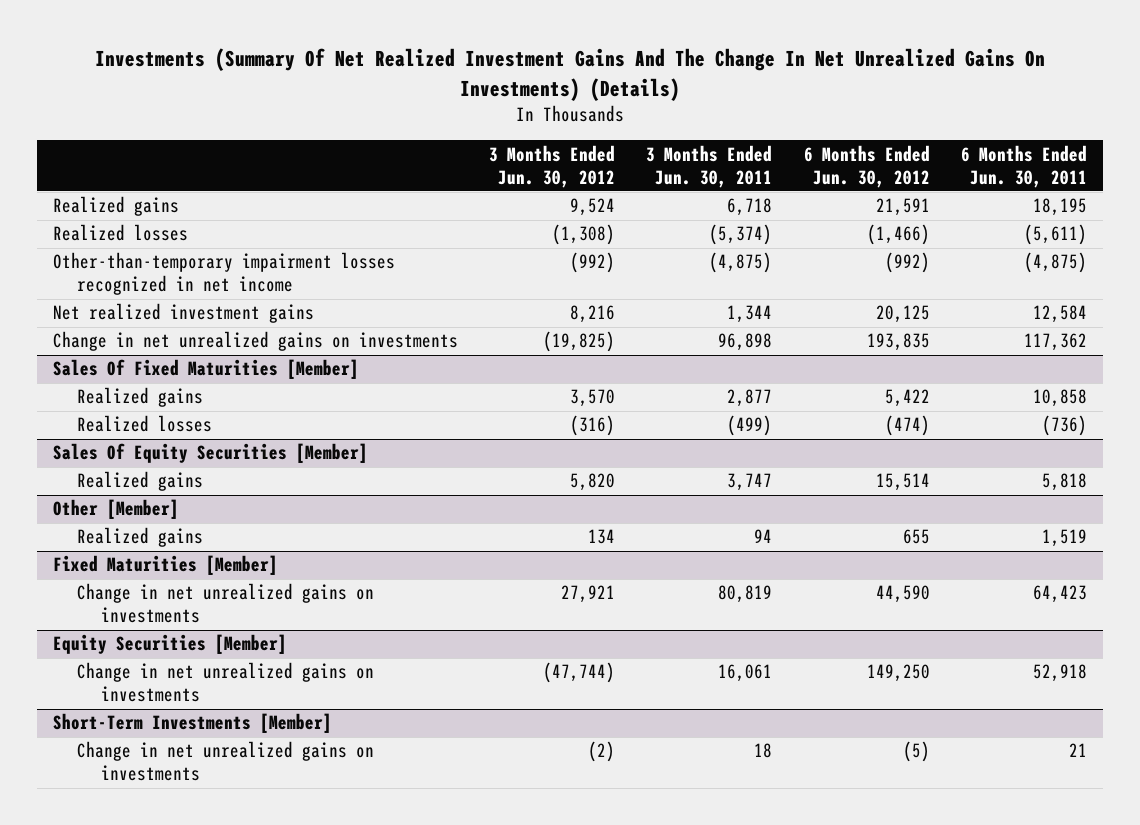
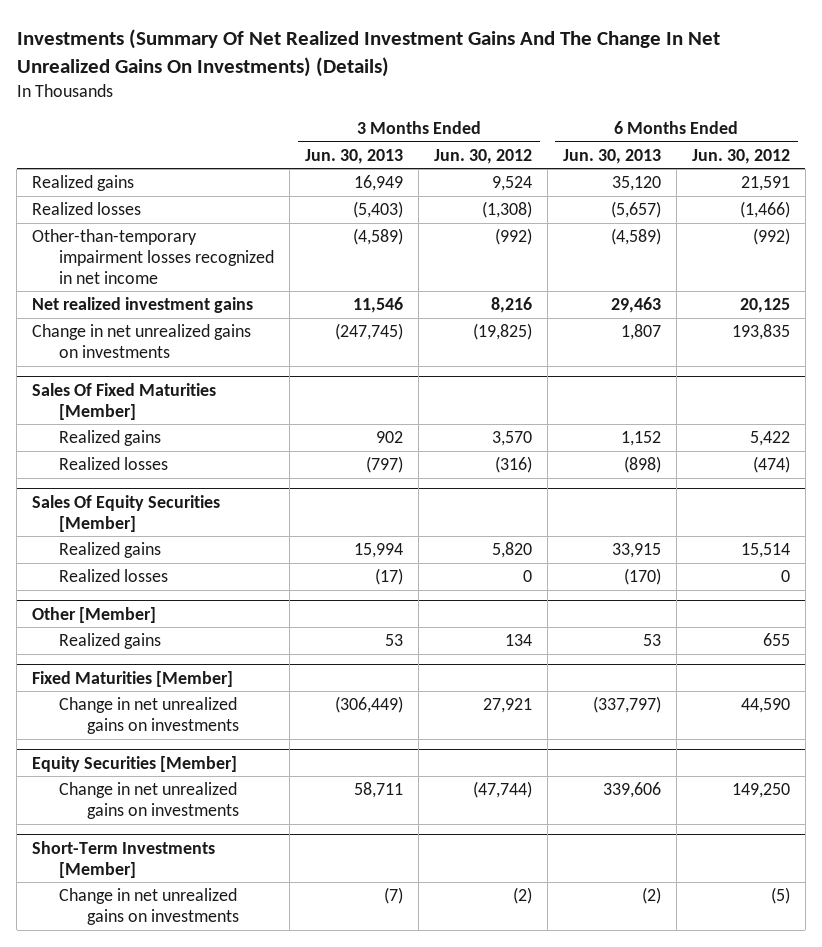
[646,144,773,188] 3 Months Ended Jun. 30, 2011 -> none
[961,144,1088,188] 6 Months Ended Jun. 30, 2011 -> none
none -> [305,148,404,164] Jun. 30, 2013
none -> [562,148,661,164] Jun. 30, 2013
none -> [59,569,169,583] Realized losses

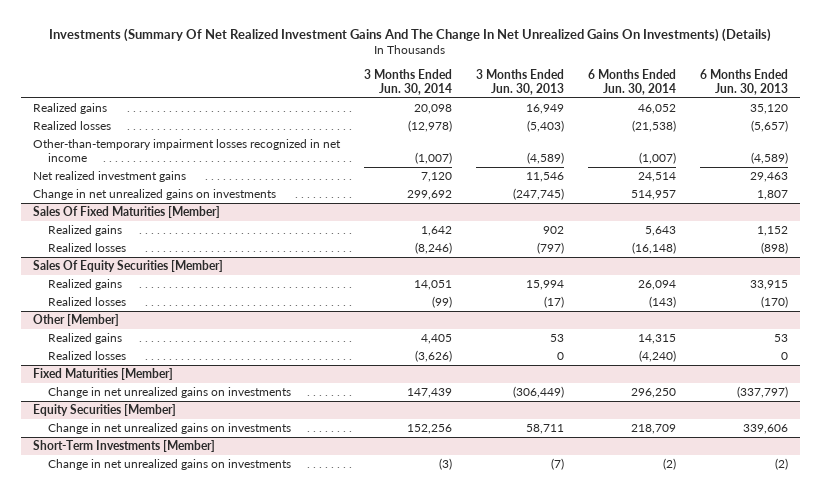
[434,148,533,164] Jun. 30, 2012 -> none
[691,148,790,164] Jun. 30, 2012 -> none
none -> [364,68,453,95] 3 Months Ended Jun. 30, 2014
none -> [587,68,676,95] 6 Months Ended Jun. 30, 2014
none -> [48,351,127,361] Realized losses

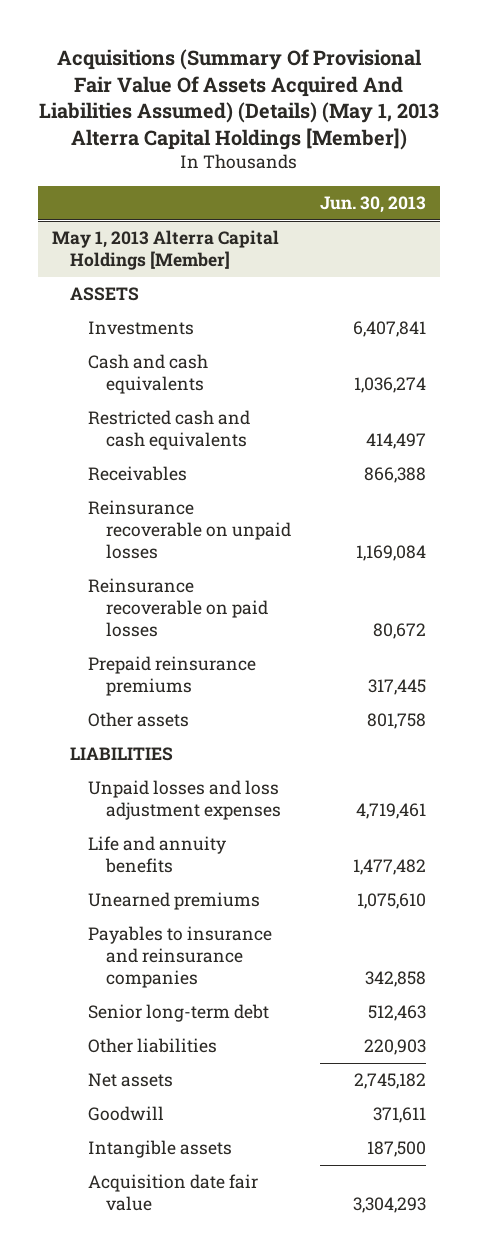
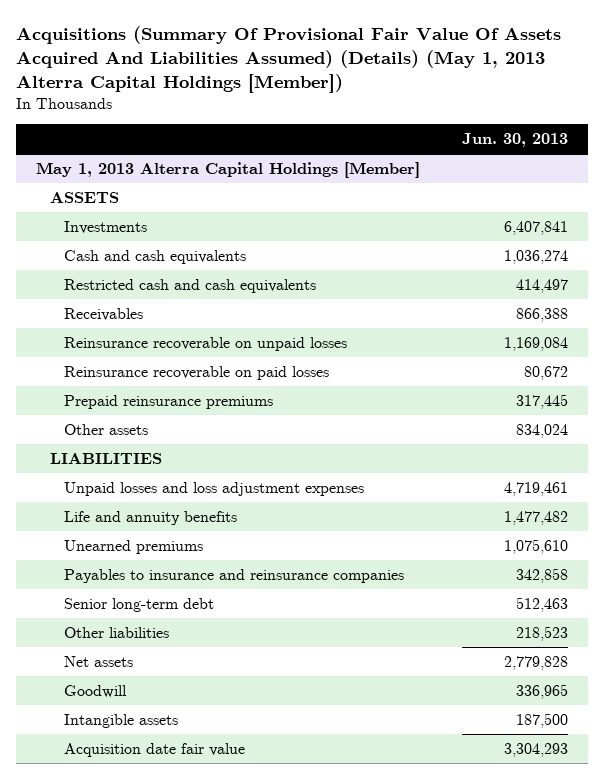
[366,713,426,730] 801,758 -> [515,423,568,438] 834,024
[363,1039,426,1056] 220,903 -> [515,625,568,641] 218,523
[353,1073,426,1090] 2,745,182 -> [503,655,568,670] 2,779,828
[372,1107,426,1124] 371,611 -> [515,683,568,699] 336,965

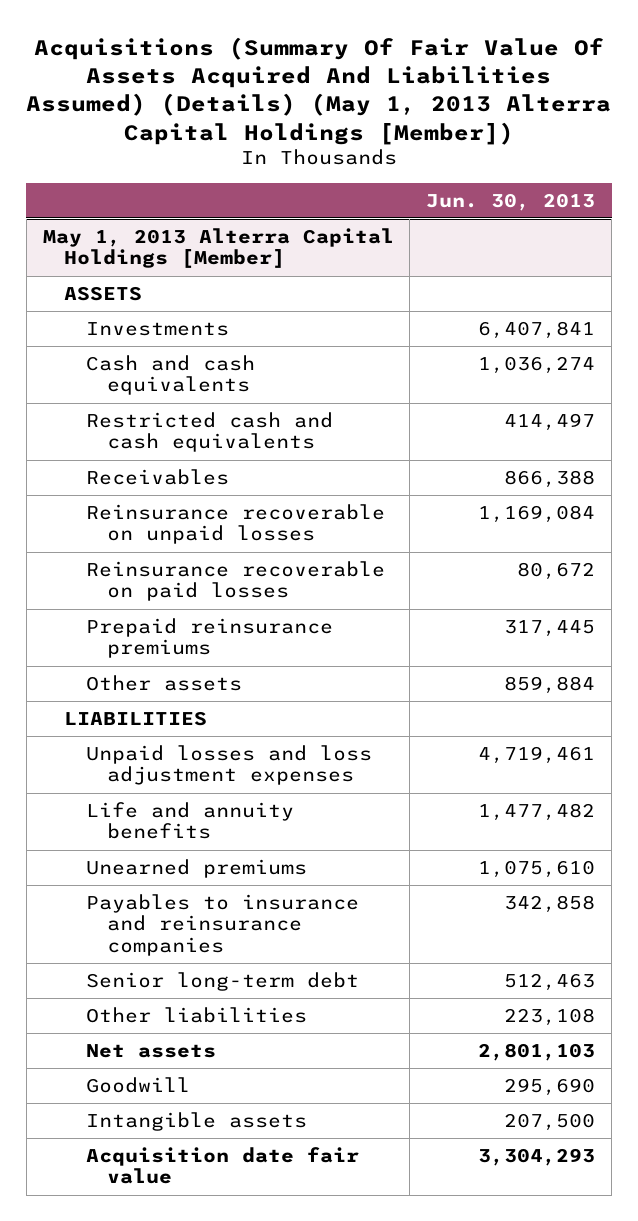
[15,25,561,93] Acquisitions (Summary Of Provisional Fair Value Of Assets Acquired And Liabilities Assumed) (Details) (May 1, 2013 Alterra Capital Holdings [Member]) -> [25,36,611,145] Acquisitions (Summary Of Fair Value Of Assets Acquired And Liabilities Assumed) (Details) (May 1, 2013 Alterra Capital Holdings [Member])
[515,423,568,438] 834,024 -> [504,676,596,695] 859,884
[515,625,568,641] 218,523 -> [504,1008,596,1027] 223,108
[503,655,568,670] 2,779,828 -> [478,1043,596,1062] 2,801,103
[515,683,568,699] 336,965 -> [504,1078,596,1097] 295,690
[515,712,568,728] 187,500 -> [504,1113,596,1132] 207,500

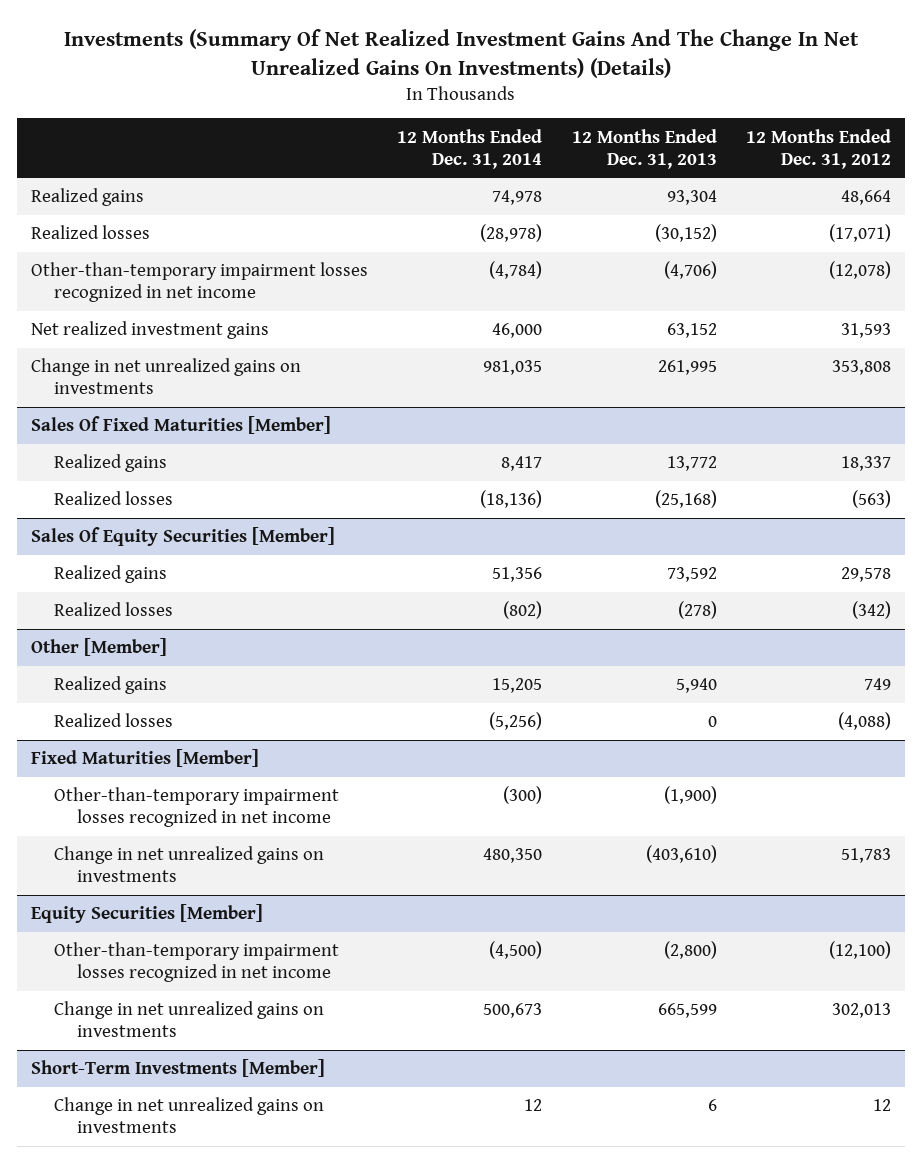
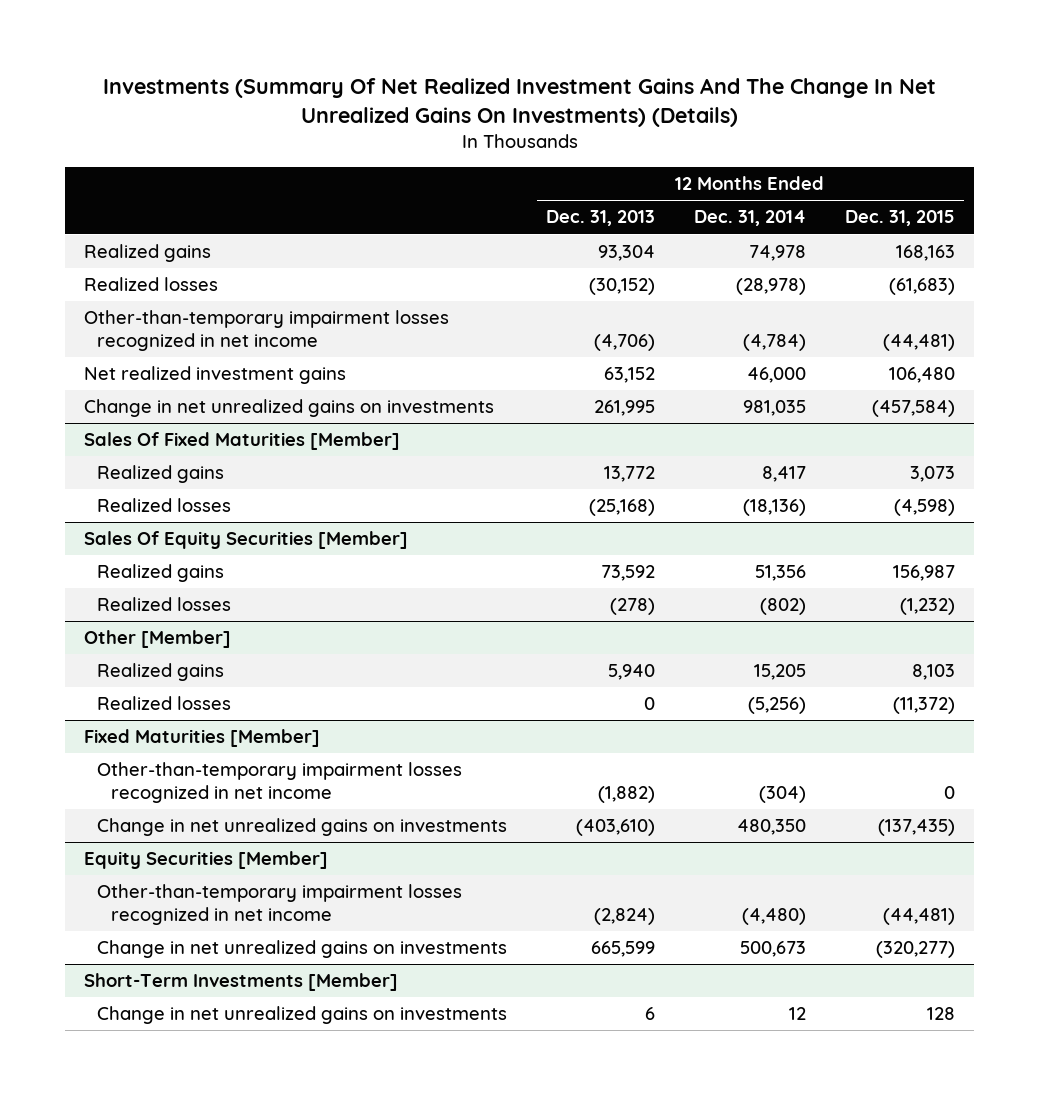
[745,128,891,169] 12 Months Ended Dec. 31, 2012 -> none
none -> [844,210,955,227] Dec. 31, 2015
[503,786,543,805] (300) -> [758,785,806,803] (304)
[663,786,717,805] (1,900) -> [598,785,656,803] (1,882)
[489,941,543,960] (4,500) -> [741,907,806,925] (4,480)
[663,941,717,960] (2,800) -> [594,907,656,925] (2,824)

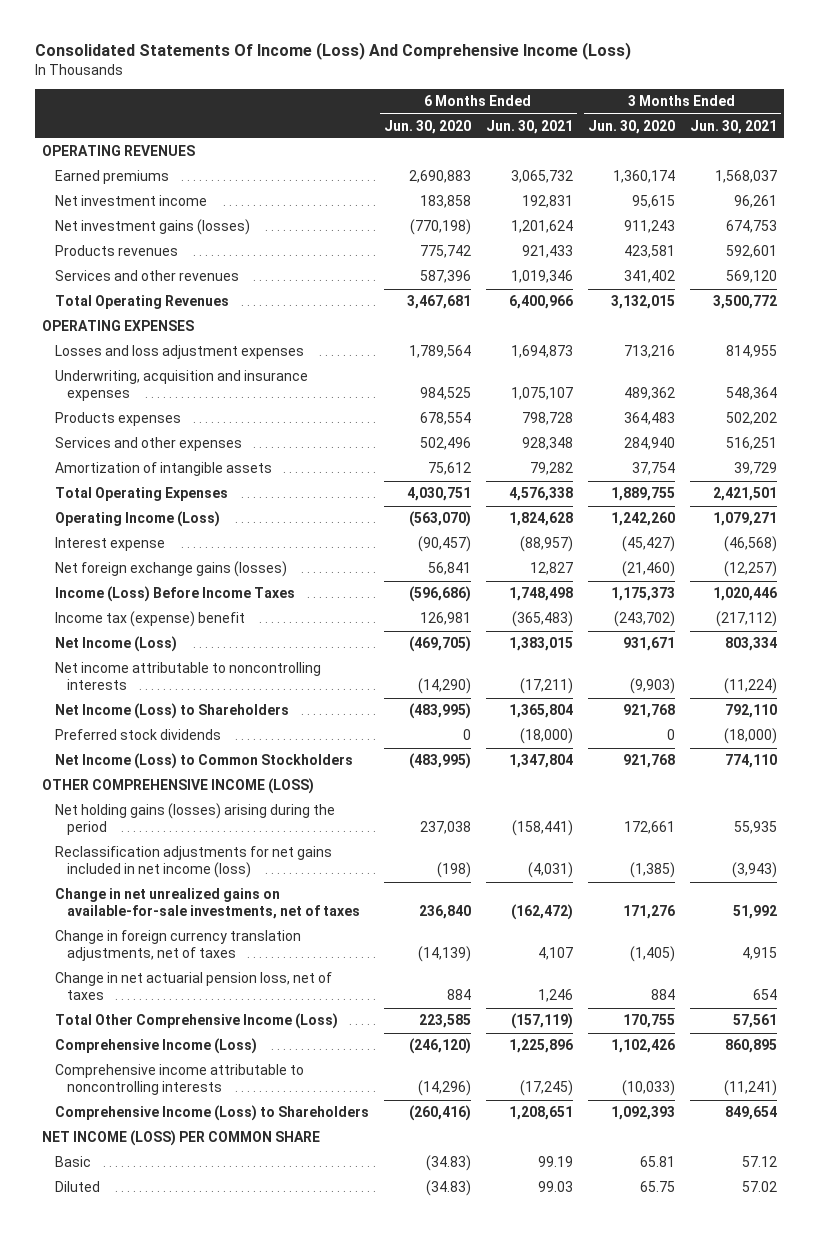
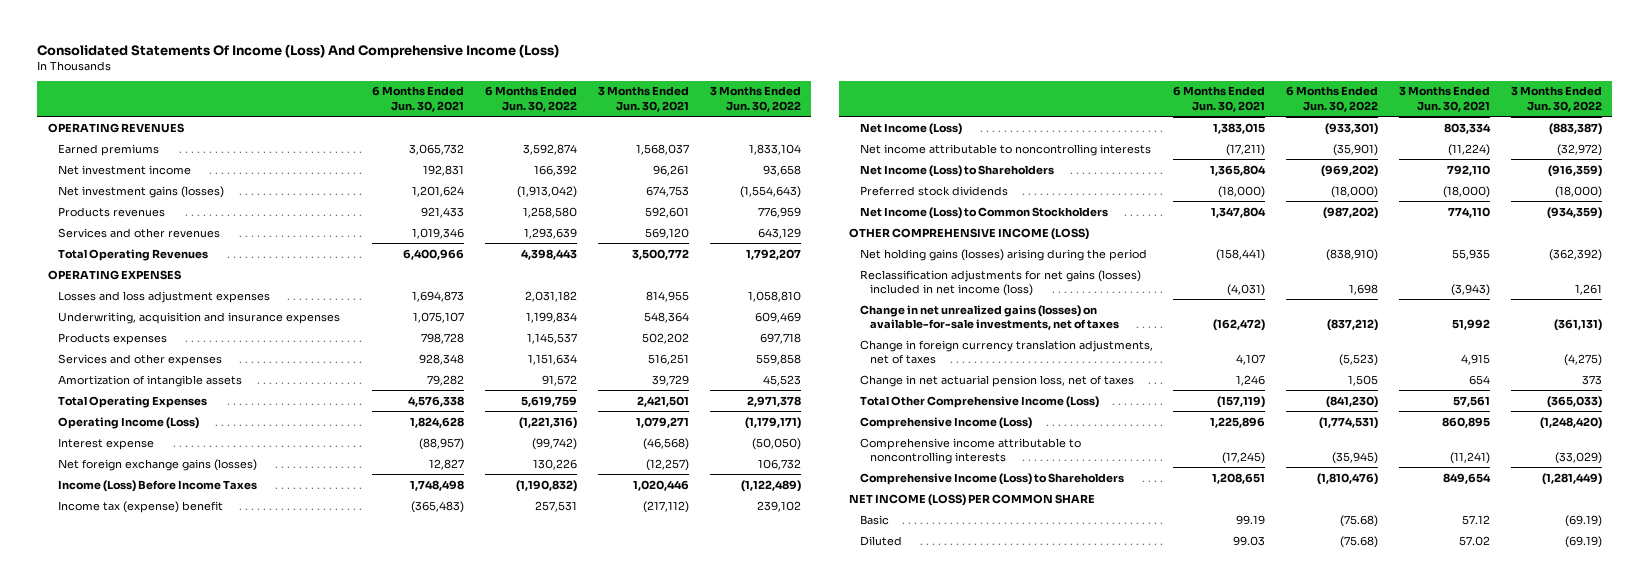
[383,119,471,134] Jun. 30, 2020 -> none
[587,119,675,134] Jun. 30, 2020 -> none
none -> [484,86,577,112] 6 Months Ended Jun. 30, 2022
none -> [709,86,801,112] 3 Months Ended Jun. 30, 2022
[54,846,332,879] Reclassification adjustments for net gains included in net income (loss) -> [859,269,1141,296] Reclassification adjustments for net gains (losses) included in net income (loss)
[54,888,361,920] Change in net unrealized gains on available-for-sale investments, net of taxes -> [859,304,1120,330] Change in net unrealized gains (losses) on available-for-sale investments, net of taxes

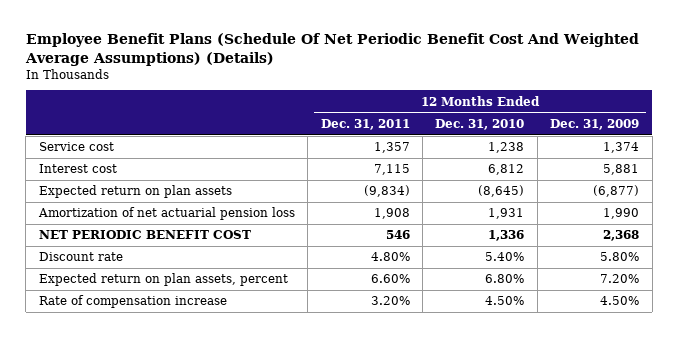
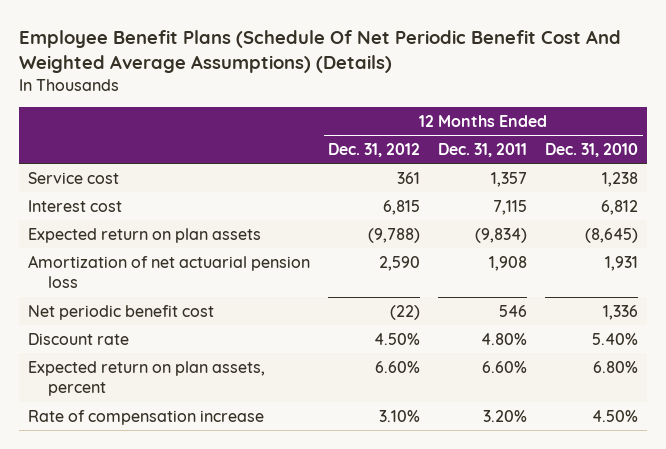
[550,118,640,130] Dec. 31, 2009 -> none
none -> [328,143,421,158] Dec. 31, 2012
[38,230,251,240] NET PERIODIC BENEFIT COST -> [28,304,215,320] Net periodic benefit cost

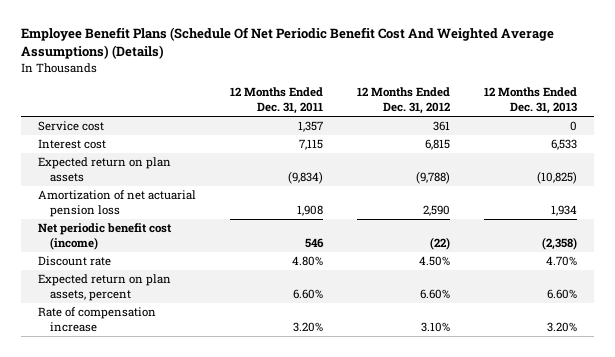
[545,143,639,158] Dec. 31, 2010 -> none
none -> [483,87,577,115] 12 Months Ended Dec. 31, 2013
[28,304,215,320] Net periodic benefit cost -> [37,223,172,251] Net periodic benefit cost (income)

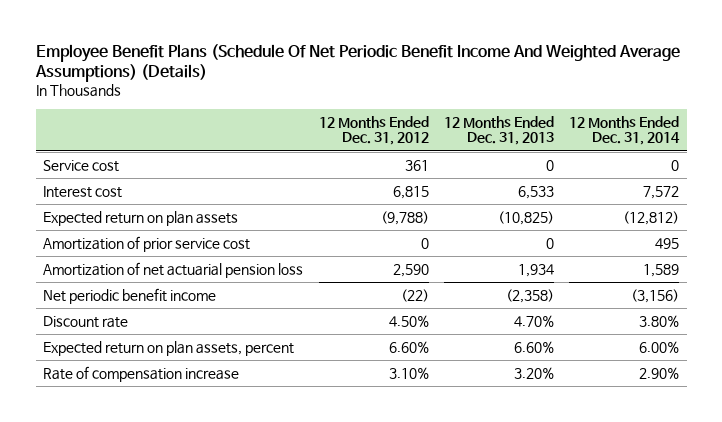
[20,27,554,60] Employee Benefit Plans (Schedule Of Net Periodic Benefit Cost And Weighted Average Assumptions) (Details) -> [34,43,680,83] Employee Benefit Plans (Schedule Of Net Periodic Benefit Income And Weighted Average Assumptions) (Details)
[229,87,323,115] 12 Months Ended Dec. 31, 2011 -> none
none -> [568,115,680,146] 12 Months Ended Dec. 31, 2014
none -> [43,235,251,252] Amortization of prior service cost
[37,223,172,251] Net periodic benefit cost (income) -> [43,287,217,304] Net periodic benefit income

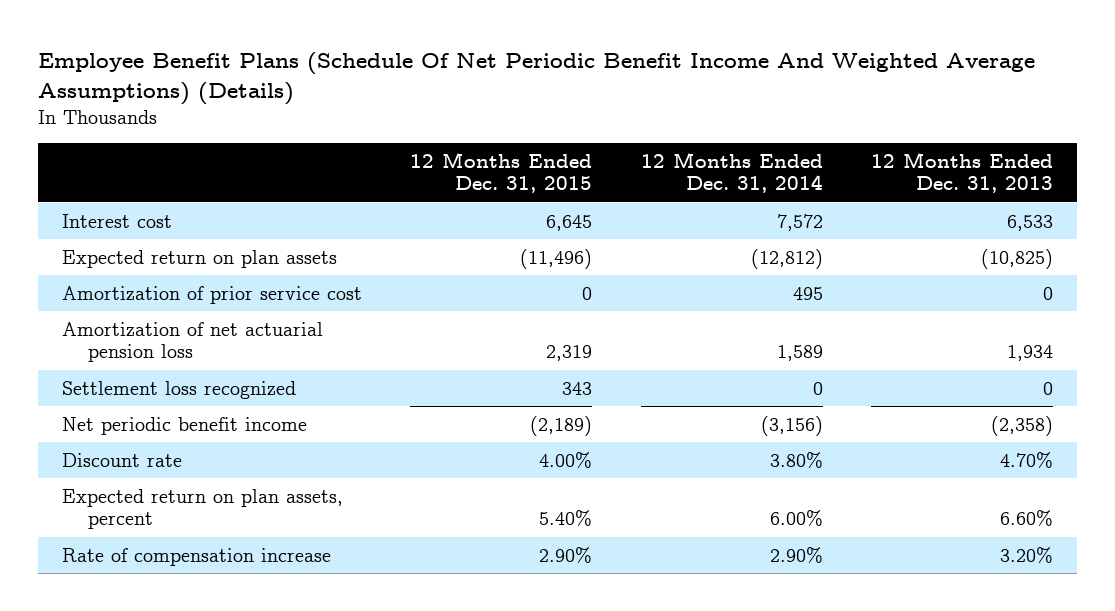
[318,115,429,146] 12 Months Ended Dec. 31, 2012 -> none
none -> [410,151,593,194] 12 Months Ended Dec. 31, 2015
[43,159,120,172] Service cost -> none
none -> [61,380,296,399] Settlement loss recognized

